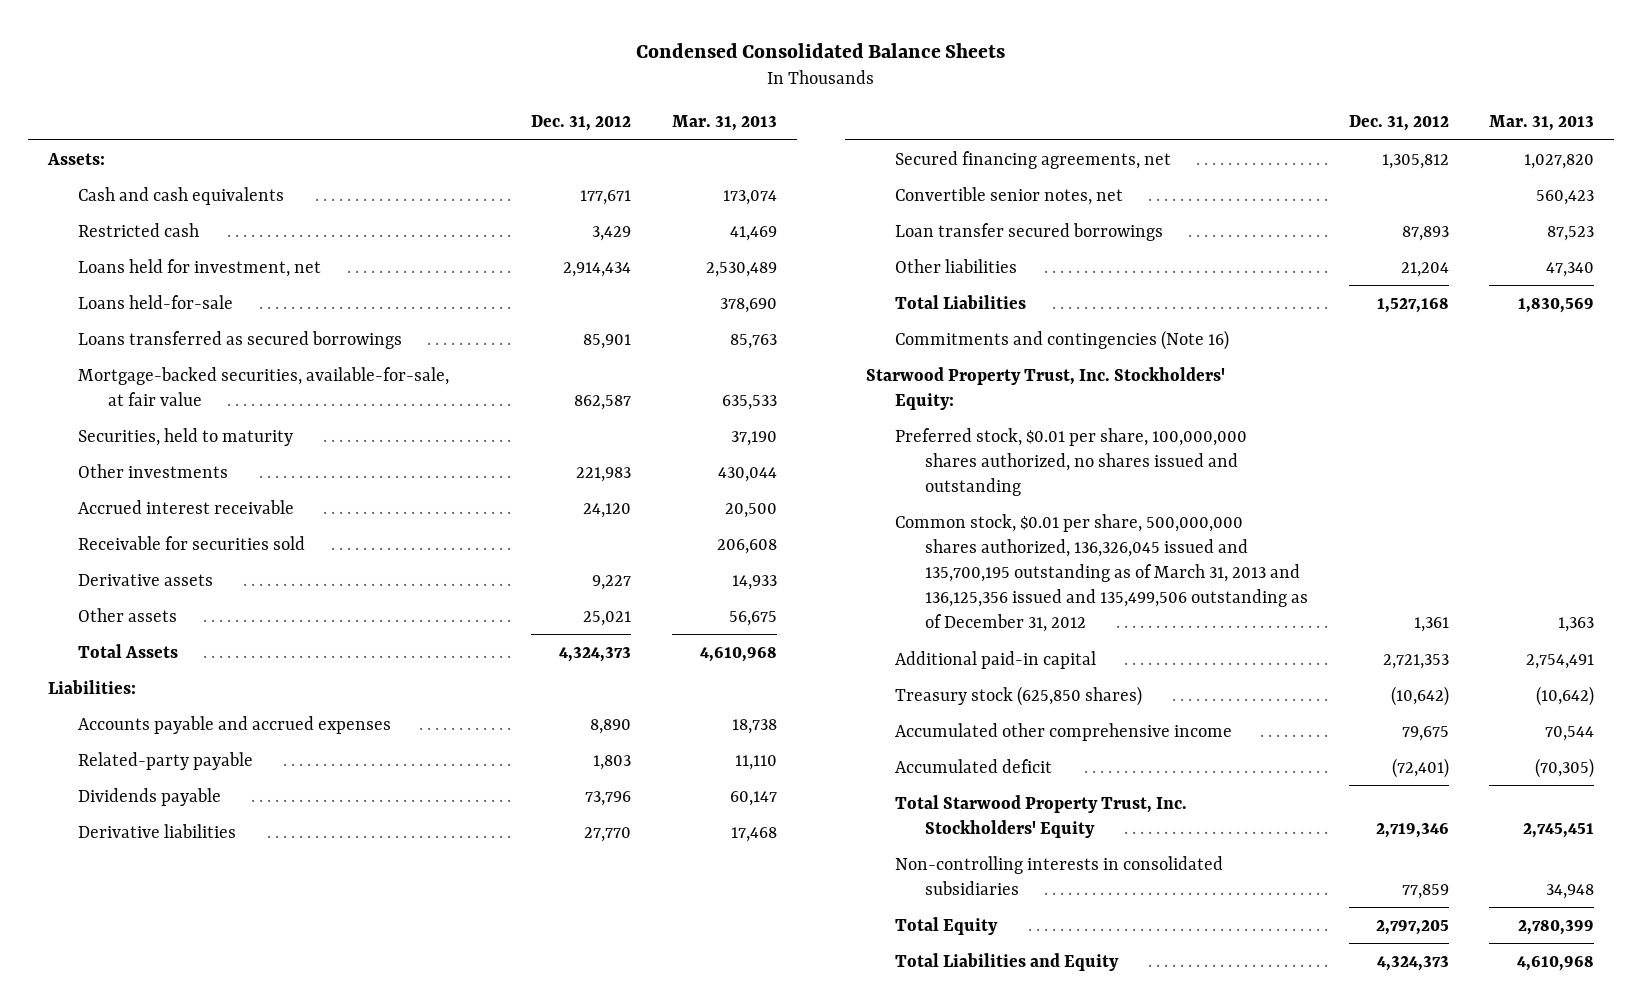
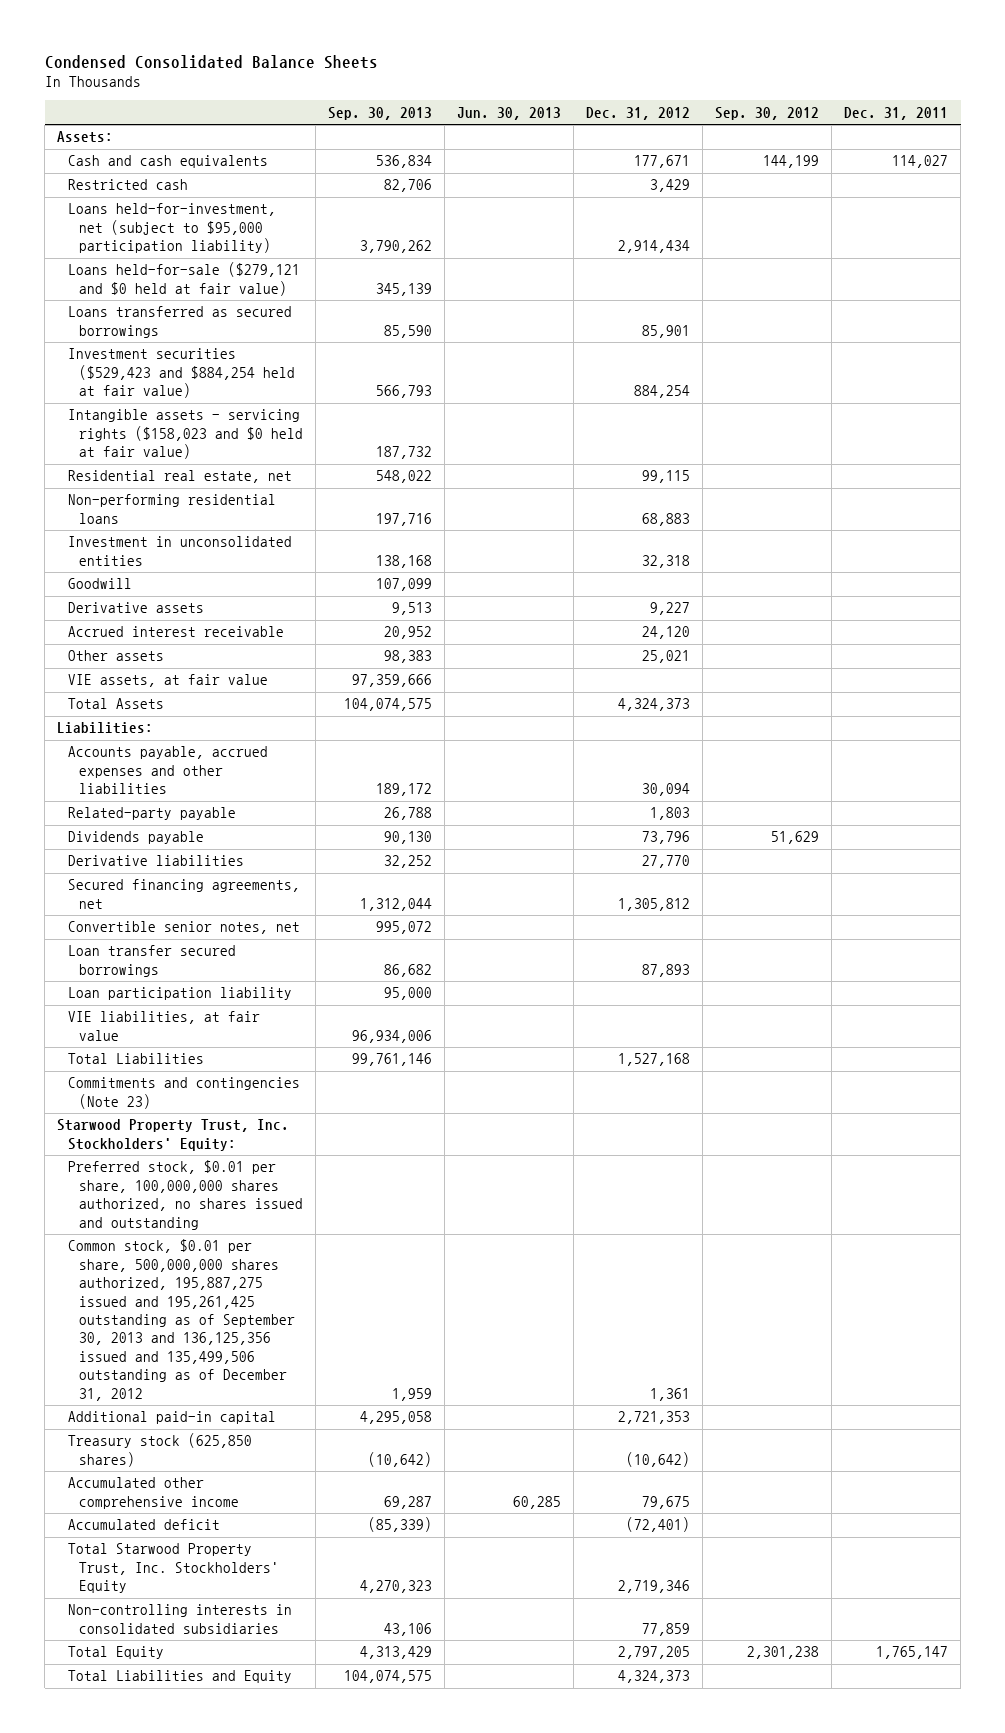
[671,115,777,132] Mar. 31, 2013 -> none
none -> [327,106,432,120] Sep. 30, 2013
none -> [456,106,561,120] Jun. 30, 2013
none -> [714,106,819,120] Sep. 30, 2012
none -> [843,106,948,120] Dec. 31, 2011
[77,258,321,277] Loans held for investment, net -> [67,203,276,254] Loans held-for-investment, net (subject to $95,000 participation liability)
[77,294,233,309] Loans held-for-sale -> [67,262,300,296] Loans held-for-sale ($279,121 and $0 held at fair value)
[77,366,449,406] Mortgage-backed securities, available-for-sale, at fair value -> none
[77,427,293,446] Securities, held to maturity -> none
[77,463,228,478] Other investments -> none
[77,535,305,550] Receivable for securities sold -> none
none -> [67,348,295,399] Investment securities ($529,423 and $884,254 held at fair value)
none -> [67,409,303,460] Intangible assets - servicing rights ($158,023 and $0 held at fair value)
none -> [67,470,292,484] Residential real estate, net
none -> [67,494,276,524] Non-performing residential loans
none -> [67,536,292,566] Investment in unconsolidated entities
none -> [67,578,132,590] Goodwill
[77,499,294,514] Accrued interest receivable -> [67,626,284,638] Accrued interest receivable
none -> [67,674,268,688] VIE assets, at fair value
[77,715,391,734] Accounts payable and accrued expenses -> [67,746,268,795] Accounts payable, accrued expenses and other liabilities
[590,718,632,734] 8,890 -> [641,783,690,797] 30,094
[895,258,1018,273] Other liabilities -> none
none -> [67,987,292,1001] Loan participation liability
none -> [67,1011,260,1041] VIE liabilities, at fair value
[895,329,1230,350] Commitments and contingencies (Note 16) -> [67,1077,300,1109] Commitments and contingencies (Note 23)
[895,513,1309,632] Common stock, $0.01 per share, 500,000,000 shares authorized, 136,326,045 issued and 135,700,195 outstanding as of March 31, 2013 and 136,125,356 issued and 135,499,506 outstanding as of December 31, 2012 -> [67,1239,295,1401] Common stock, $0.01 per share, 500,000,000 shares authorized, 195,887,275 issued and 195,261,425 outstanding as of September 30, 2013 and 136,125,356 issued and 135,499,506 outstanding as of December 31, 2012

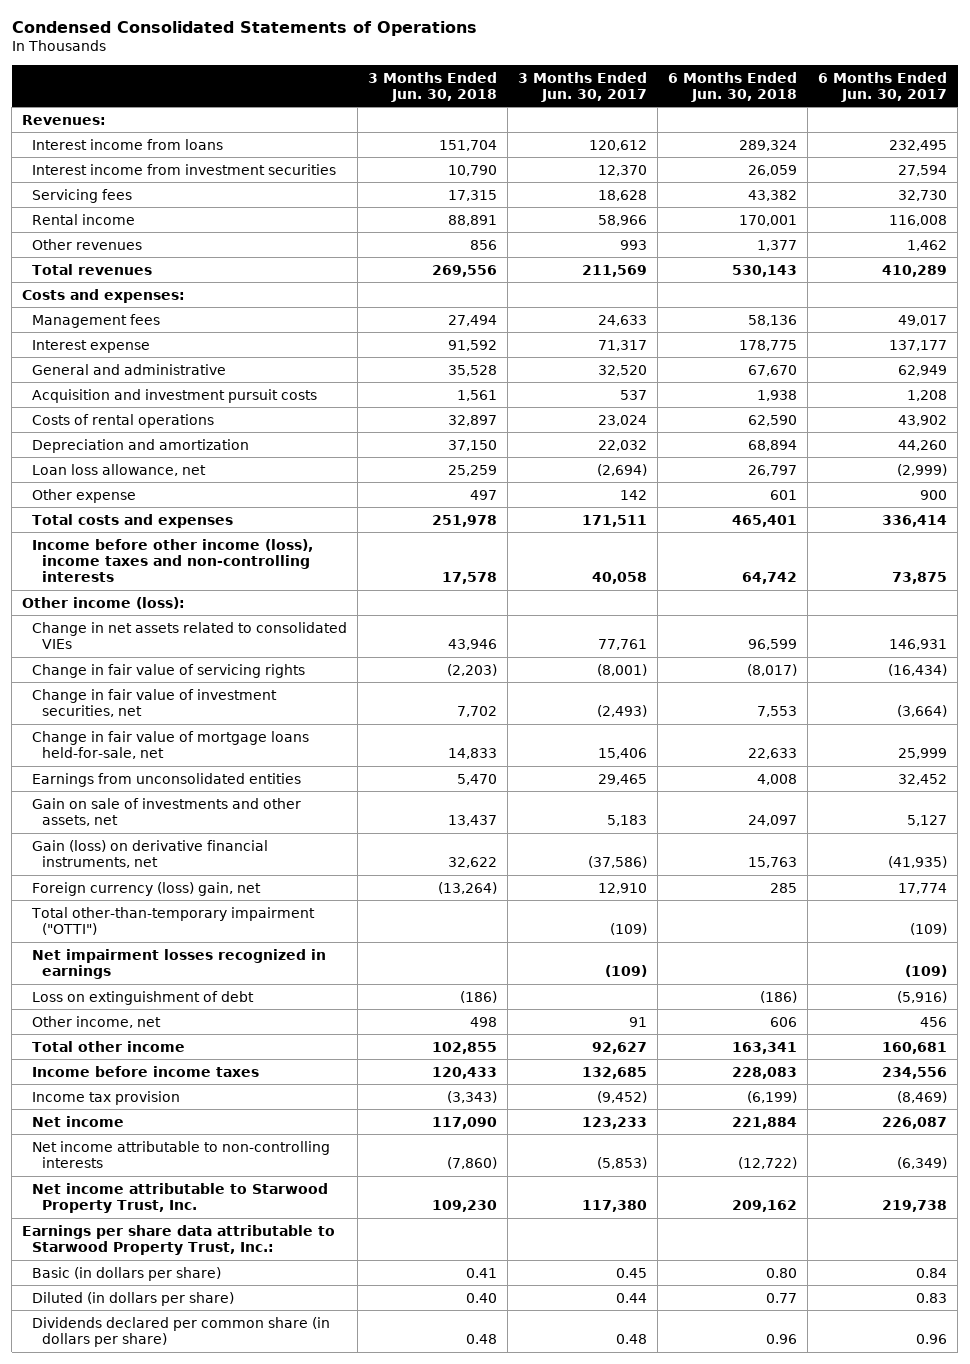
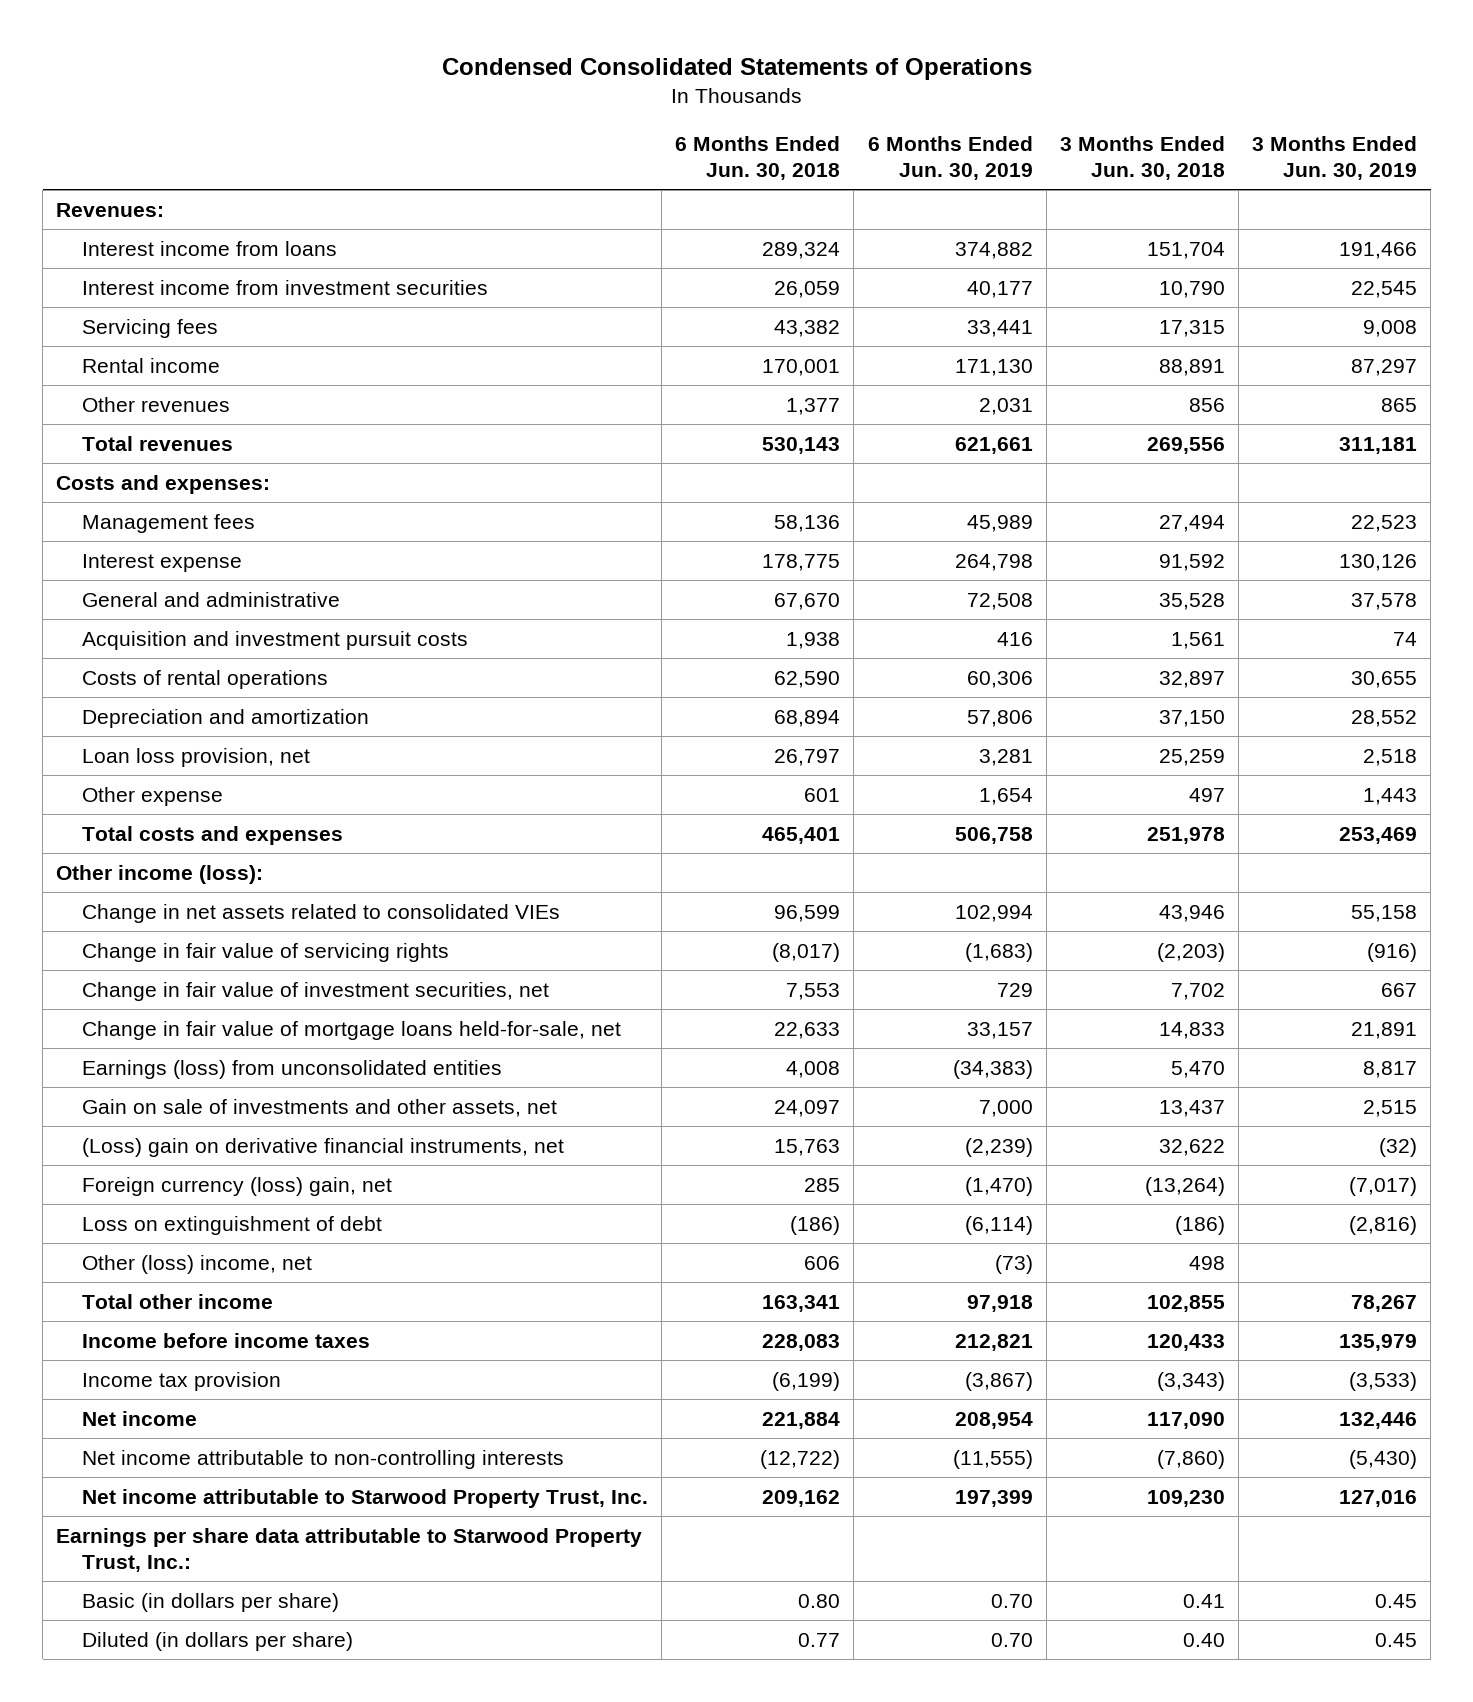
[518,71,648,102] 3 Months Ended Jun. 30, 2017 -> none
[818,71,948,102] 6 Months Ended Jun. 30, 2017 -> none
none -> [867,135,1033,180] 6 Months Ended Jun. 30, 2019
none -> [1251,135,1417,180] 3 Months Ended Jun. 30, 2019
[31,463,206,476] Loan loss allowance, net -> [82,747,311,767] Loan loss provision, net
[31,538,313,582] Income before other income (loss), income taxes and non-controlling interests -> none
[31,772,301,787] Earnings from unconsolidated entities -> [82,1059,503,1079] Earnings (loss) from unconsolidated entities
[31,839,268,868] Gain (loss) on derivative financial instruments, net -> [82,1137,565,1157] (Loss) gain on derivative financial instruments, net
[30,906,315,935] Total other-than-temporary impairment ("OTTI") -> none
[31,948,326,979] Net impairment losses recognized in earnings -> none
[31,1015,161,1028] Other income, net -> [82,1254,313,1274] Other (loss) income, net
[31,1316,330,1347] Dividends declared per common share (in dollars per share) -> none

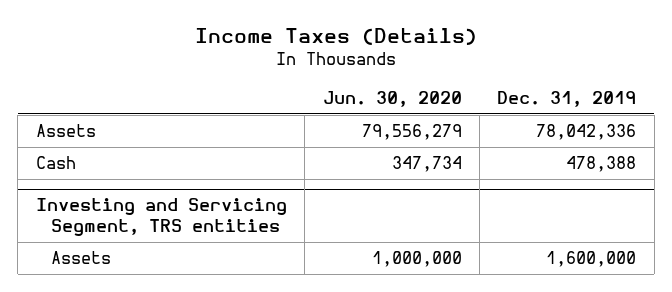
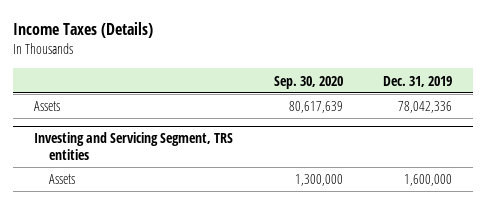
[322,90,462,107] Jun. 30, 2020 -> none
none -> [273,75,343,89] Sep. 30, 2020
[35,156,76,170] Cash -> none

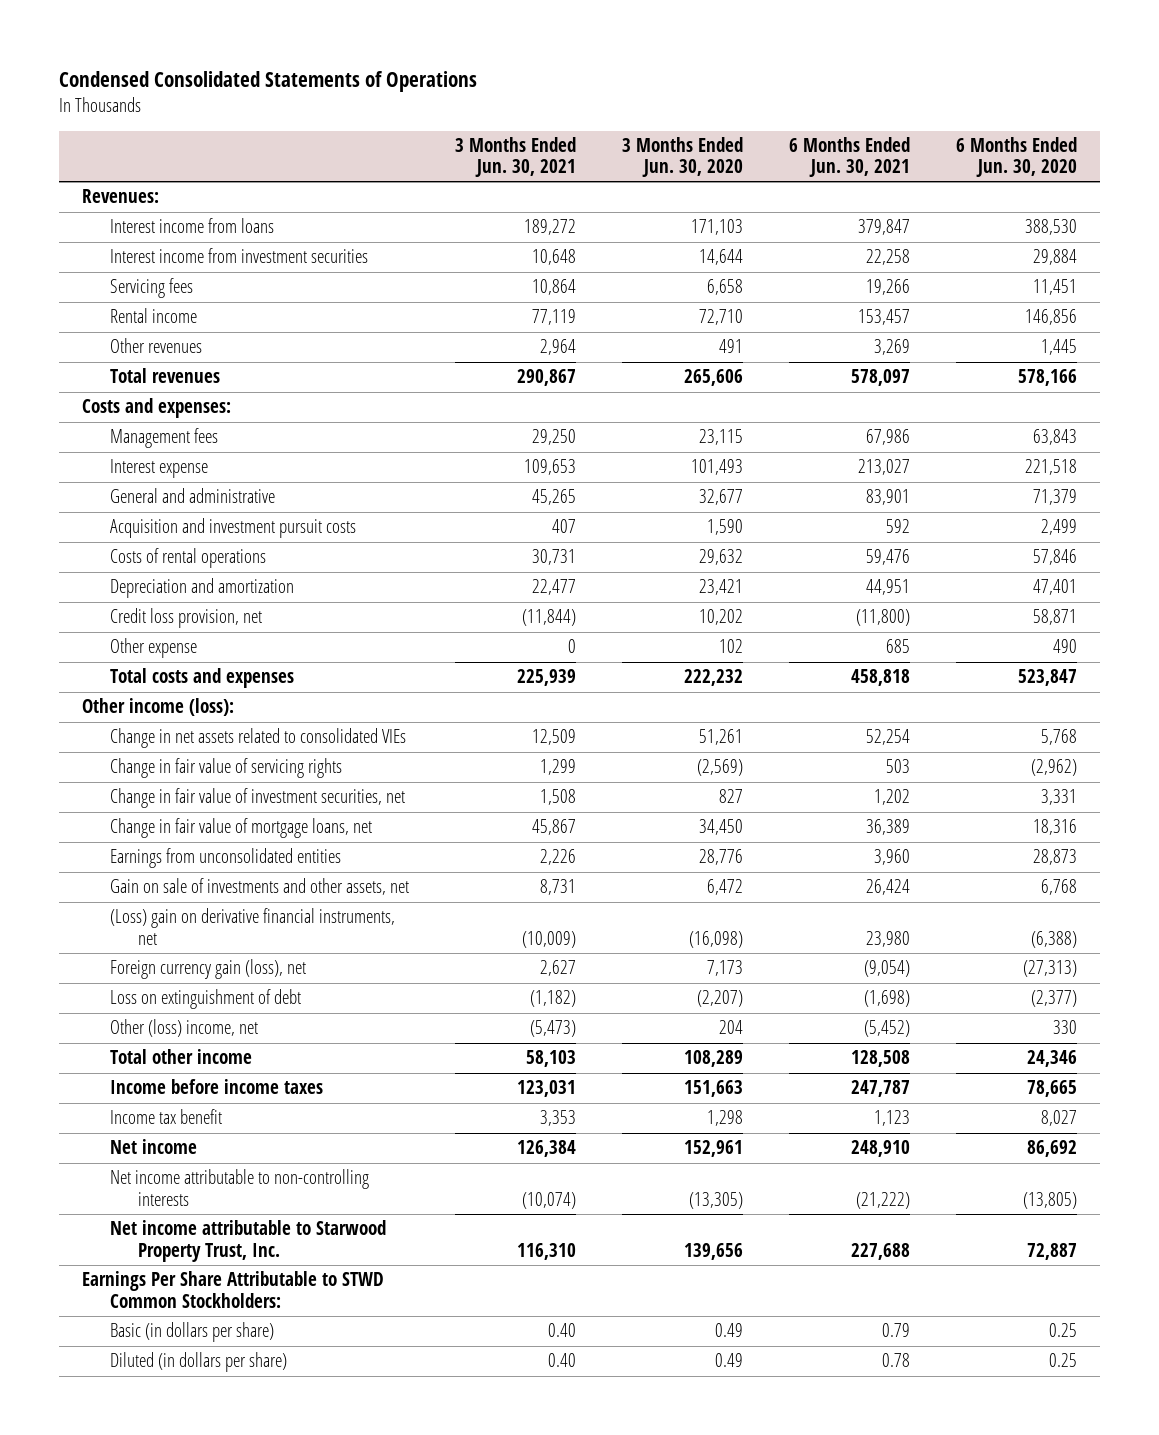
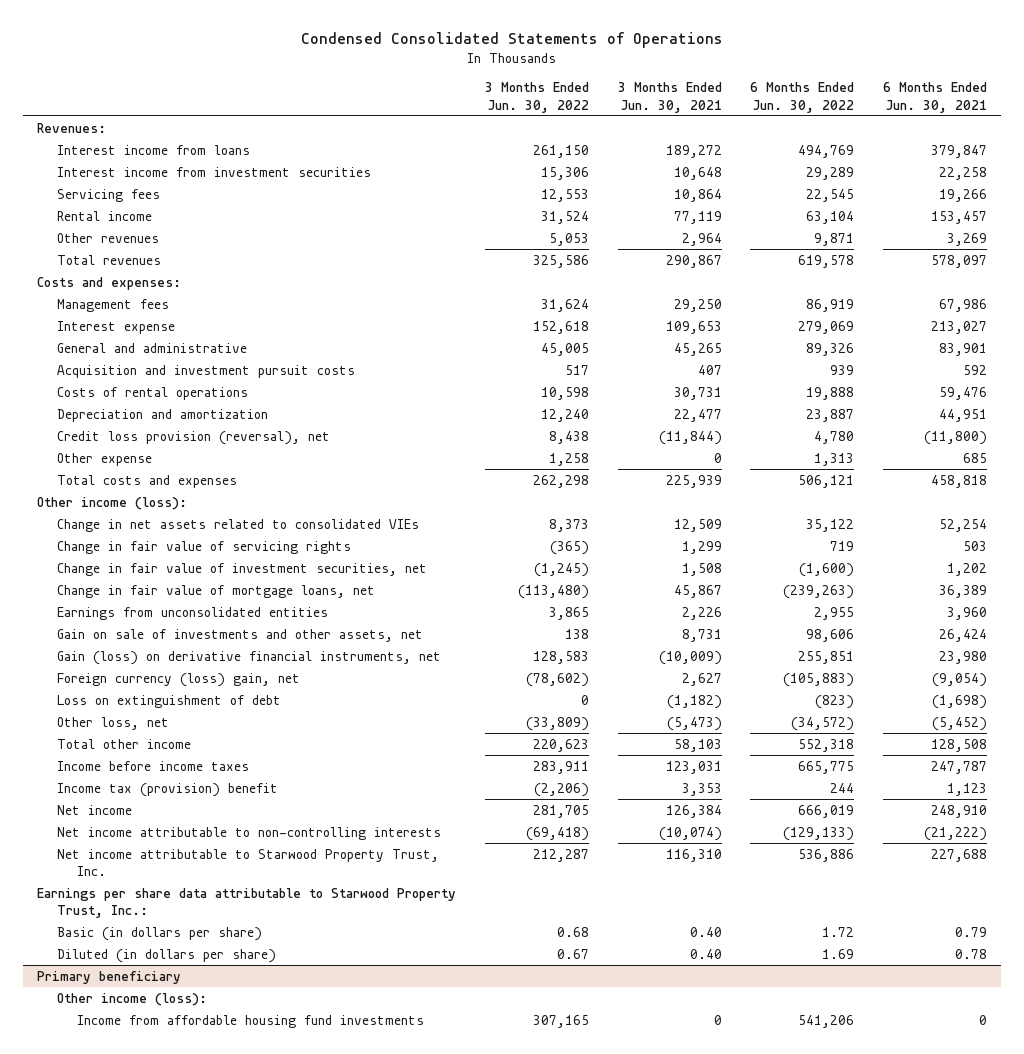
[621,136,743,178] 3 Months Ended Jun. 30, 2020 -> none
[956,136,1078,178] 6 Months Ended Jun. 30, 2020 -> none
none -> [485,82,590,113] 3 Months Ended Jun. 30, 2022
none -> [750,82,855,113] 6 Months Ended Jun. 30, 2022
[109,608,262,629] Credit loss provision, net -> [57,430,331,445] Credit loss provision (reversal), net
[109,908,395,945] (Loss) gain on derivative financial instruments, net -> [57,650,442,665] Gain (loss) on derivative financial instruments, net
[109,959,306,980] Foreign currency gain (loss), net -> [57,672,301,687] Foreign currency (loss) gain, net
[109,1019,258,1038] Other (loss) income, net -> [57,716,170,730] Other loss, net
[109,1109,222,1125] Income tax benefit -> [57,782,279,797] Income tax (provision) benefit
[81,1271,384,1308] Earnings Per Share Attributable to STWD Common Stockholders: -> none
none -> [37,887,457,919] Earnings per share data attributable to Starwood Property Trust, Inc.:
none -> [37,970,182,984] Primary beneficiary
none -> [57,992,208,1006] Other income (loss):
none -> [76,1014,424,1028] Income from affordable housing fund investments

